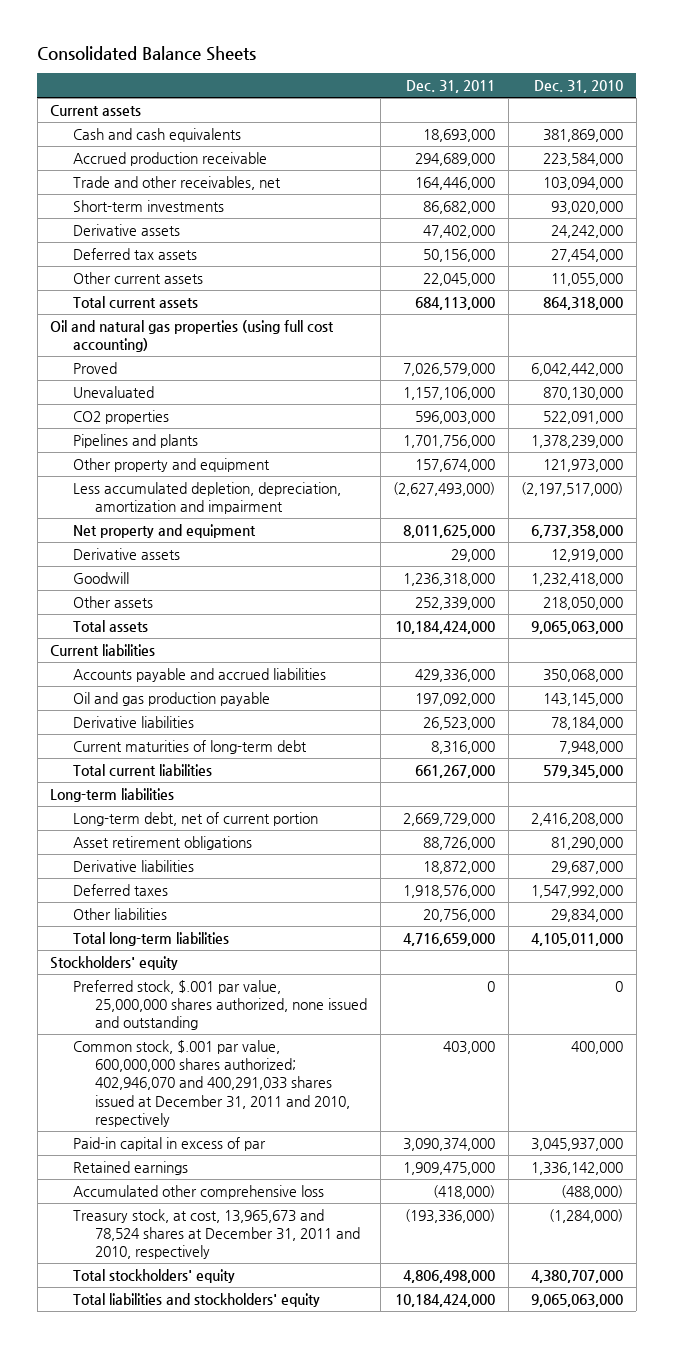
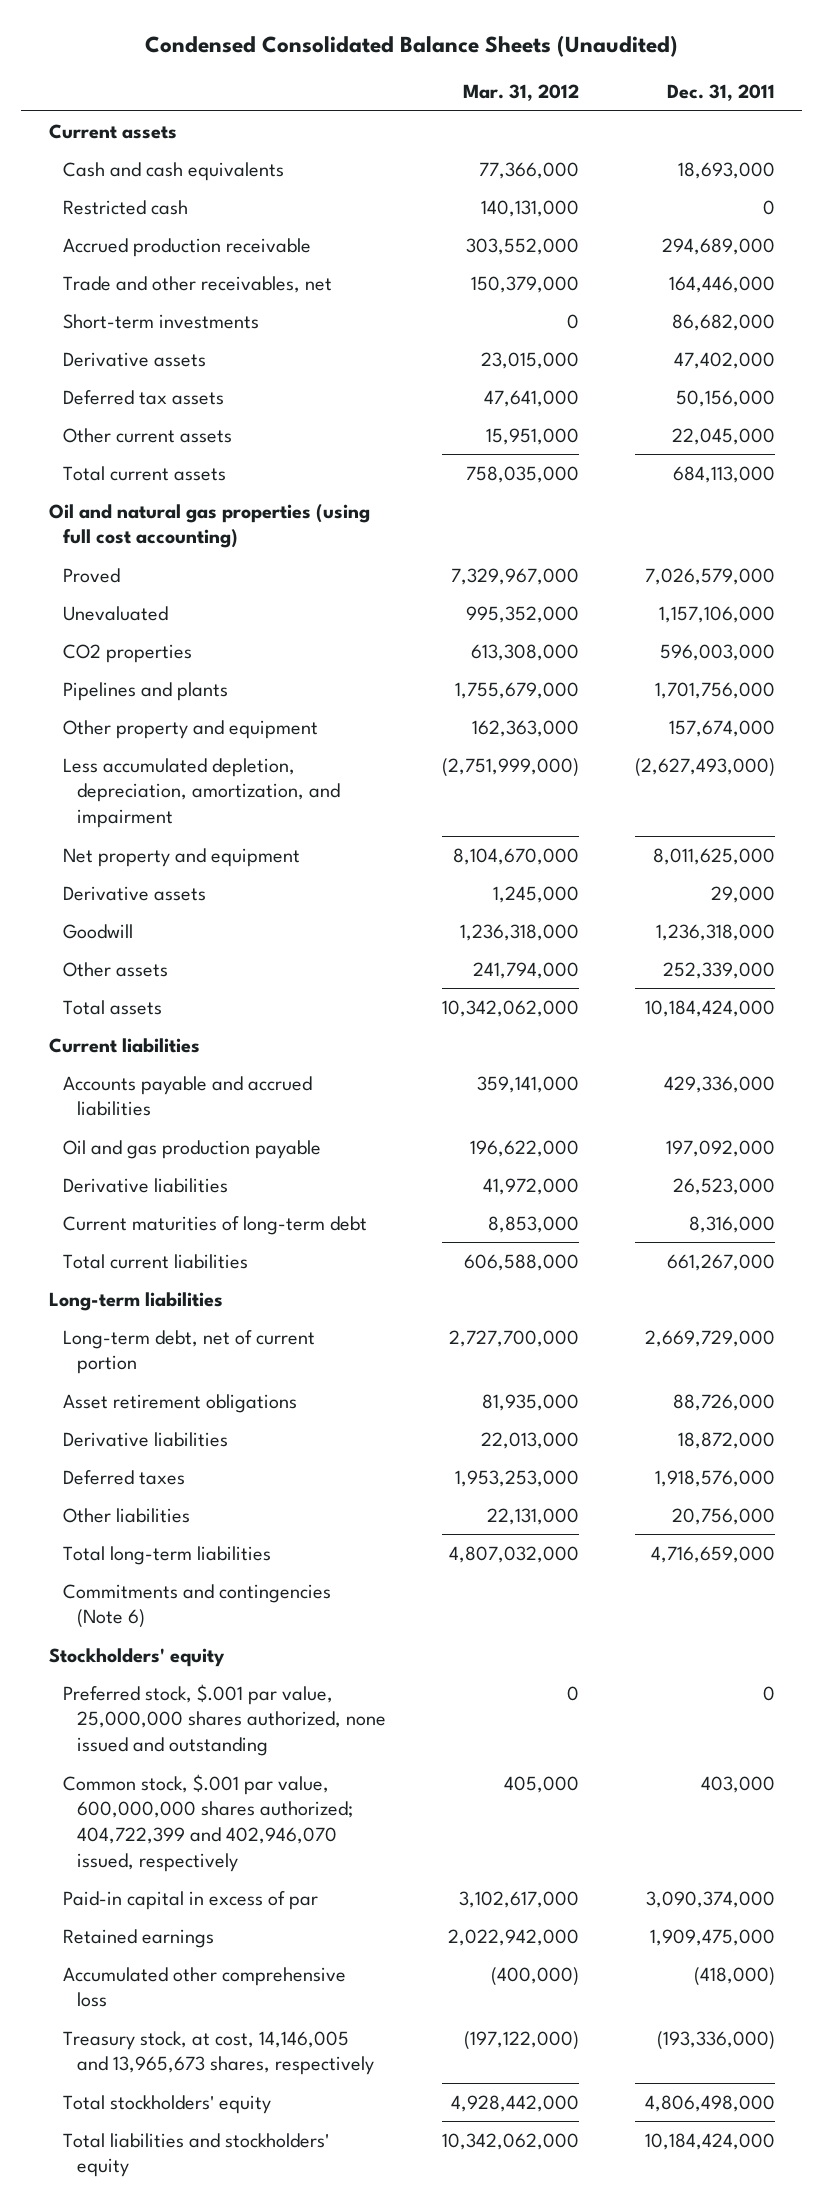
[37,46,257,62] Consolidated Balance Sheets -> [144,35,678,58] Condensed Consolidated Balance Sheets (Unaudited)
[534,80,624,94] Dec. 31, 2010 -> none
none -> [462,83,579,101] Mar. 31, 2012
none -> [63,199,189,215] Restricted cash
[72,481,341,515] Less accumulated depletion, depreciation, amortization and impairment -> [63,757,341,829] Less accumulated depletion, depreciation, amortization, and impairment
none -> [63,1583,332,1629] Commitments and contingencies (Note 6)
[72,1039,350,1128] Common stock, $.001 par value, 600,000,000 shares authorized; 402,946,070 and 400,291,033 shares issued at December 31, 2011 and 2010, respectively -> [63,1773,354,1872] Common stock, $.001 par value, 600,000,000 shares authorized; 404,722,399 and 402,946,070 issued, respectively
[72,1208,360,1260] Treasury stock, at cost, 13,965,673 and 78,524 shares at December 31, 2011 and 2010, respectively -> [63,2030,375,2076] Treasury stock, at cost, 14,146,005 and 13,965,673 shares, respectively

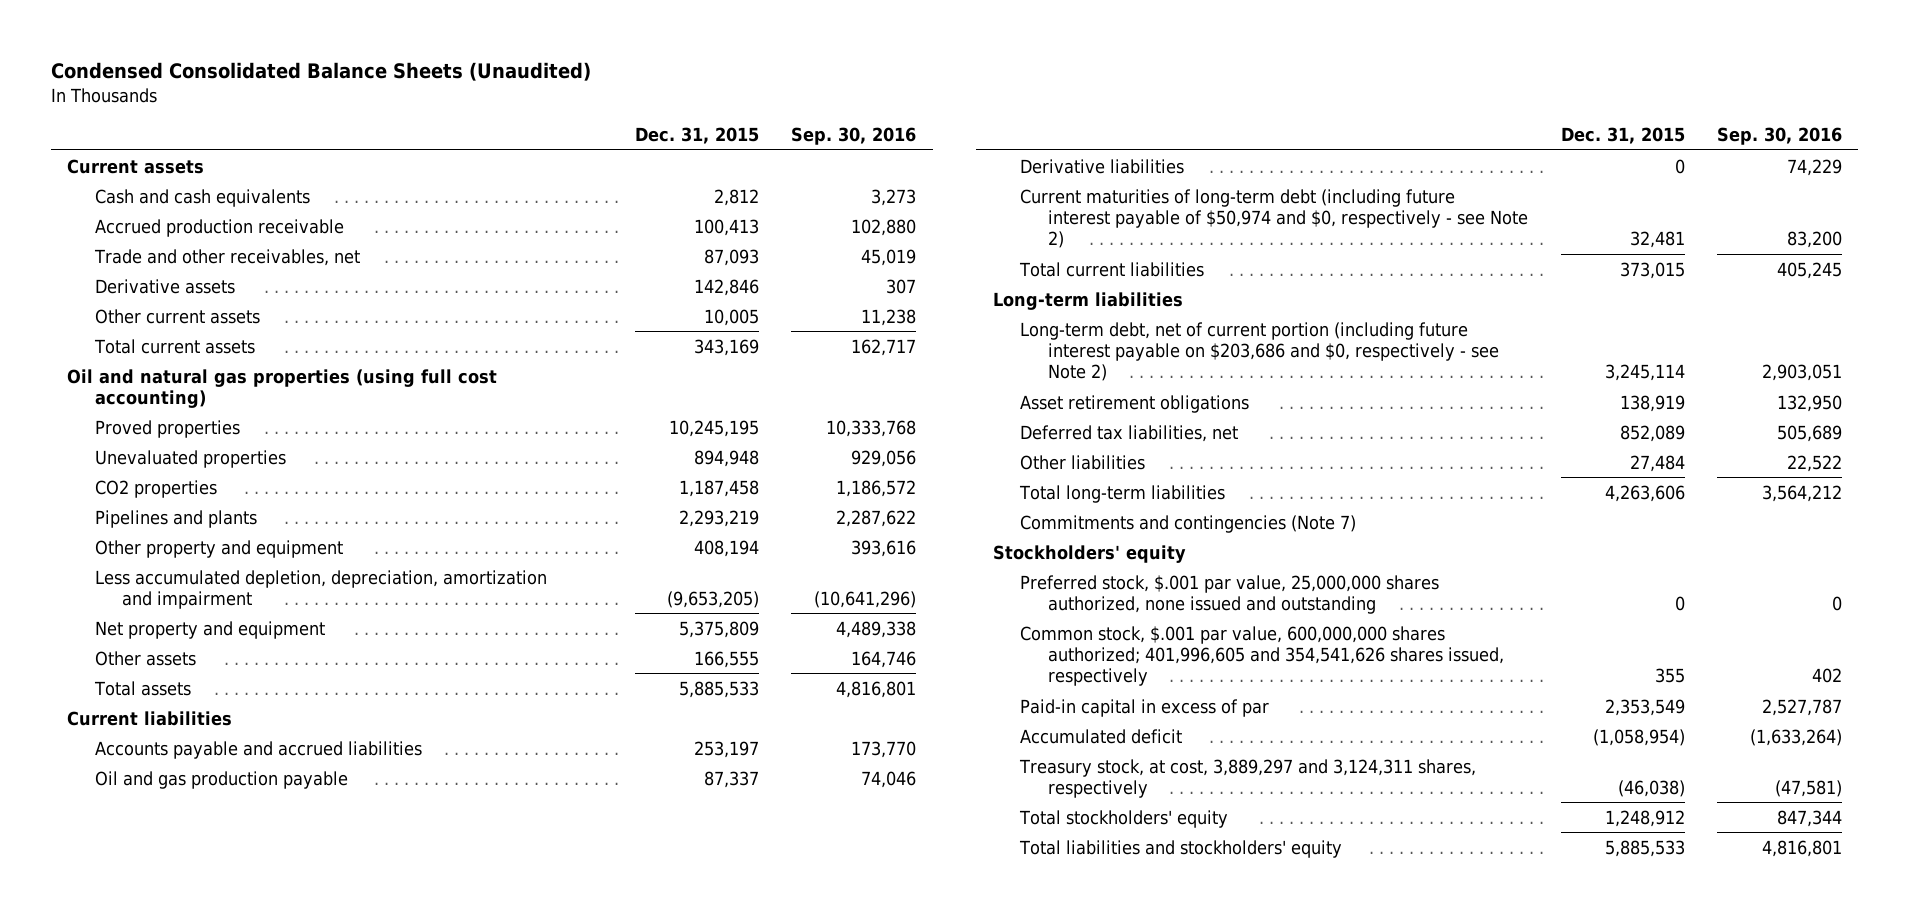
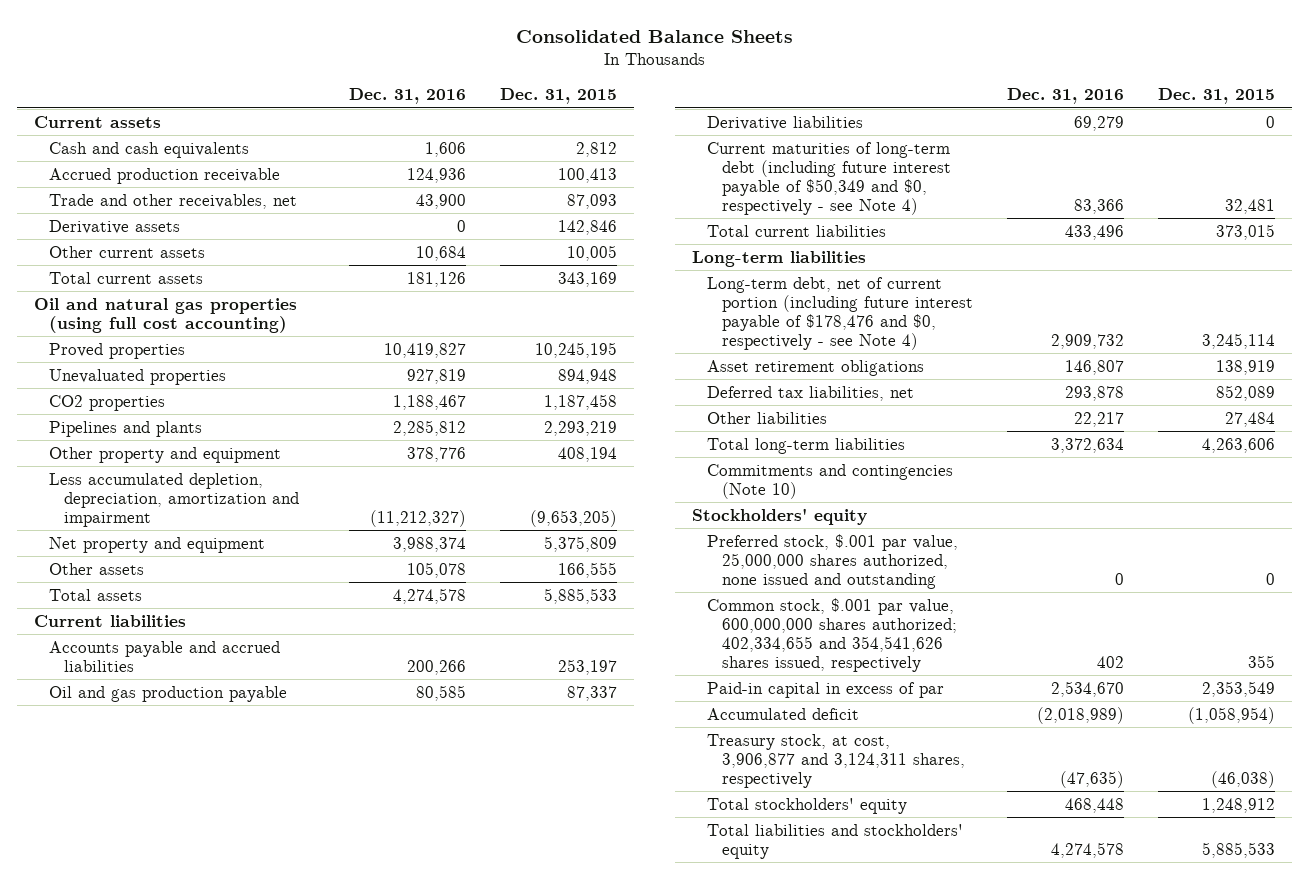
[50,62,591,82] Condensed Consolidated Balance Sheets (Unaudited) -> [515,29,793,43] Consolidated Balance Sheets
[791,126,917,145] Sep. 30, 2016 -> none
none -> [348,88,466,105] Dec. 31, 2016
[1020,188,1529,248] Current maturities of long-term debt (including future interest payable of $50,974 and $0, respectively - see Note 2) -> [707,141,951,216] Current maturities of long-term debt (including future interest payable of $50,349 and $0, respectively - see Note 4)
[1020,321,1500,381] Long-term debt, net of current portion (including future interest payable on $203,686 and $0, respectively - see Note 2) -> [707,276,973,351] Long-term debt, net of current portion (including future interest payable of $178,476 and $0, respectively - see Note 4)
[1020,514,1357,533] Commitments and contingencies (Note 7) -> [707,463,954,499] Commitments and contingencies (Note 10)
[1020,625,1505,686] Common stock, $.001 par value, 600,000,000 shares authorized; 401,996,605 and 354,541,626 shares issued, respectively -> [707,597,957,673] Common stock, $.001 par value, 600,000,000 shares authorized; 402,334,655 and 354,541,626 shares issued, respectively
[1019,758,1477,798] Treasury stock, at cost, 3,889,297 and 3,124,311 shares, respectively -> [707,733,965,788] Treasury stock, at cost, 3,906,877 and 3,124,311 shares, respectively

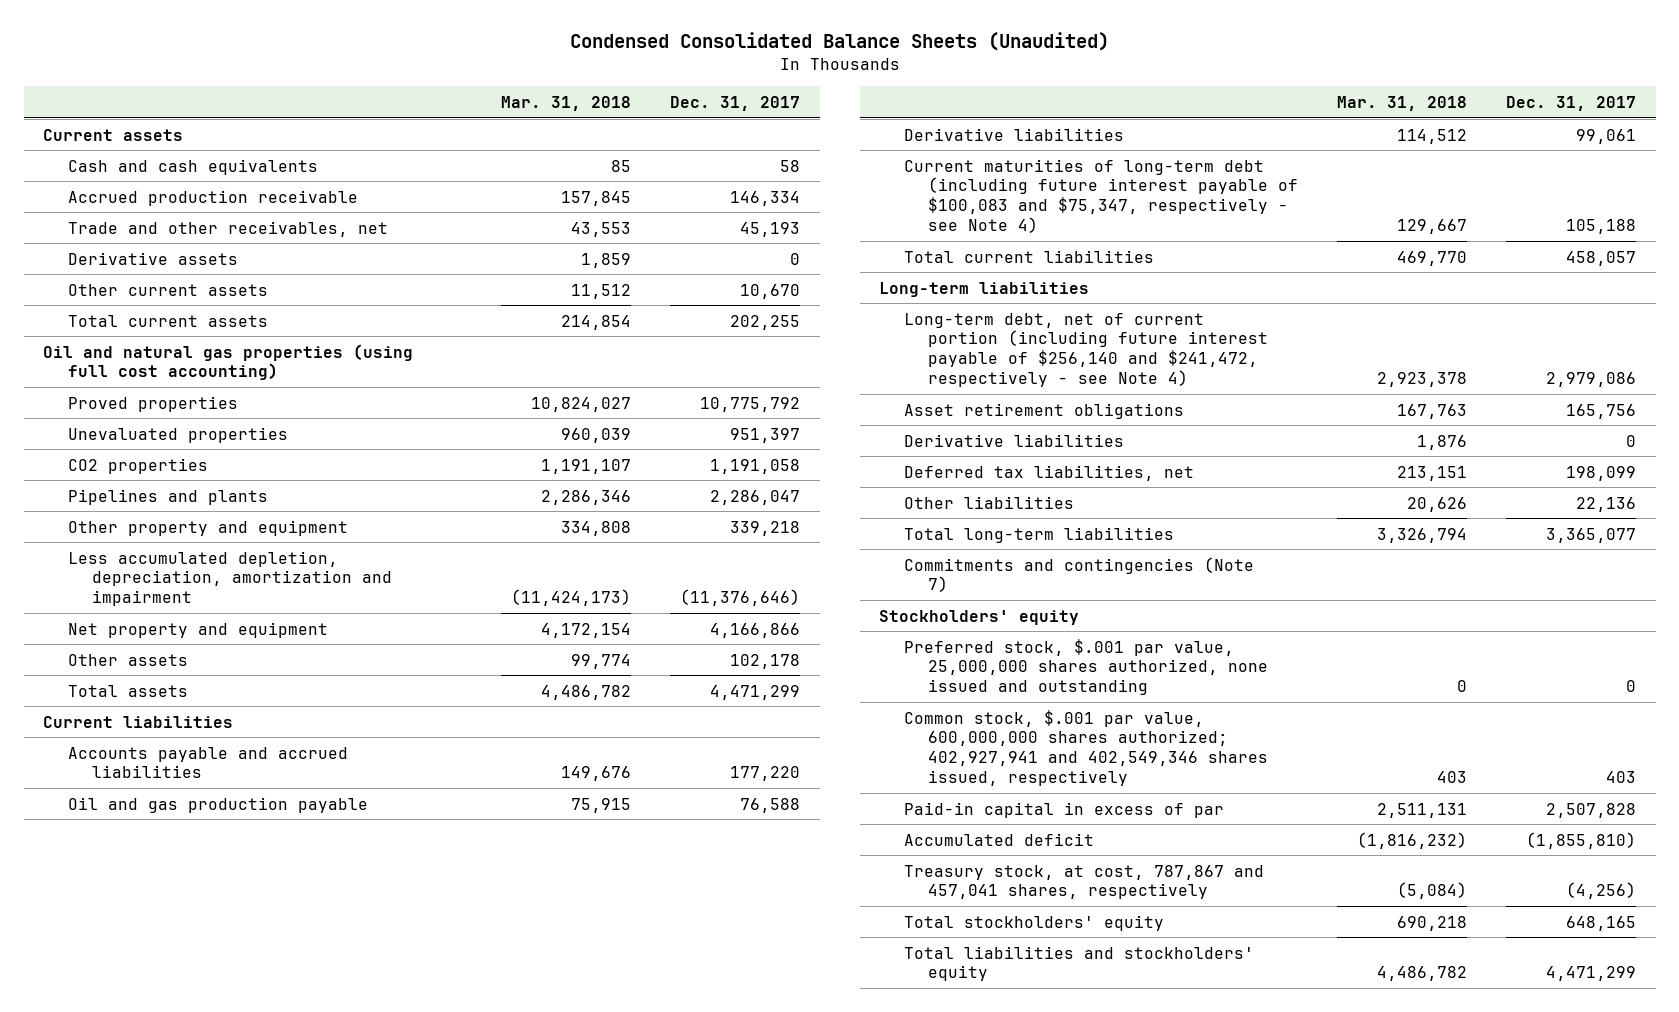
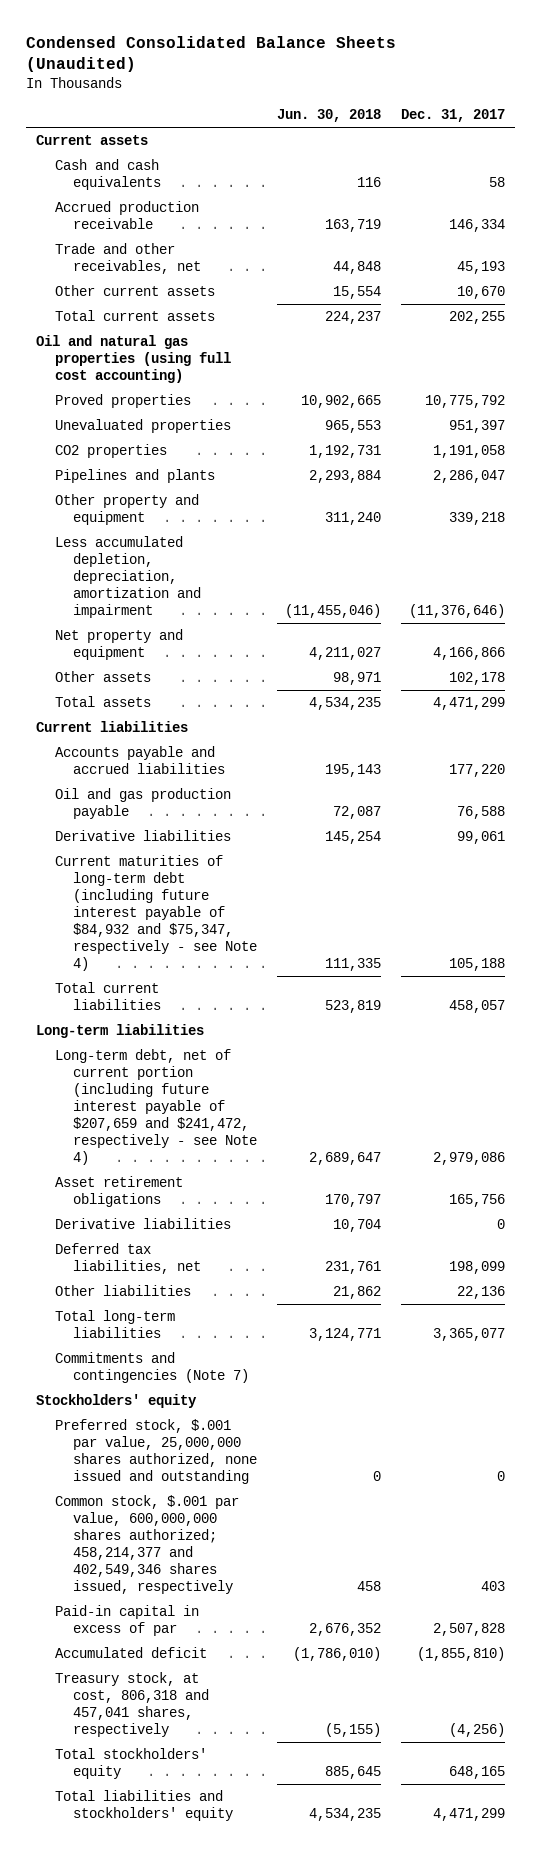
[501,95,632,111] Mar. 31, 2018 -> none
none -> [276,109,381,123] Jun. 30, 2018
[67,251,238,265] Derivative assets -> none
[903,158,1299,234] Current maturities of long-term debt (including future interest payable of $100,083 and $75,347, respectively - see Note 4) -> [54,855,258,971] Current maturities of long-term debt (including future interest payable of $84,932 and $75,347, respectively - see Note 4)
[903,312,1269,388] Long-term debt, net of current portion (including future interest payable of $256,140 and $241,472, respectively - see Note 4) -> [54,1049,258,1165] Long-term debt, net of current portion (including future interest payable of $207,659 and $241,472, respectively - see Note 4)
[903,709,1269,787] Common stock, $.001 par value, 600,000,000 shares authorized; 402,927,941 and 402,549,346 shares issued, respectively -> [54,1495,239,1594] Common stock, $.001 par value, 600,000,000 shares authorized; 458,214,377 and 402,549,346 shares issued, respectively
[903,864,1264,900] Treasury stock, at cost, 787,867 and 457,041 shares, respectively -> [54,1672,210,1738] Treasury stock, at cost, 806,318 and 457,041 shares, respectively

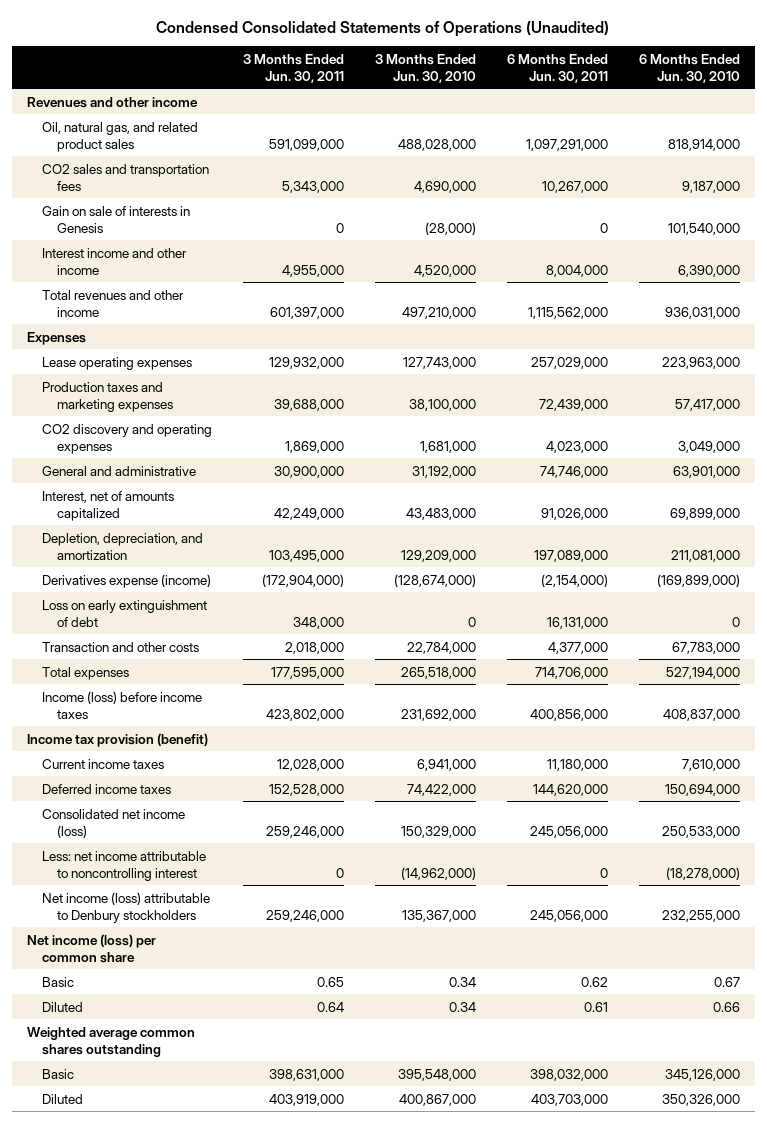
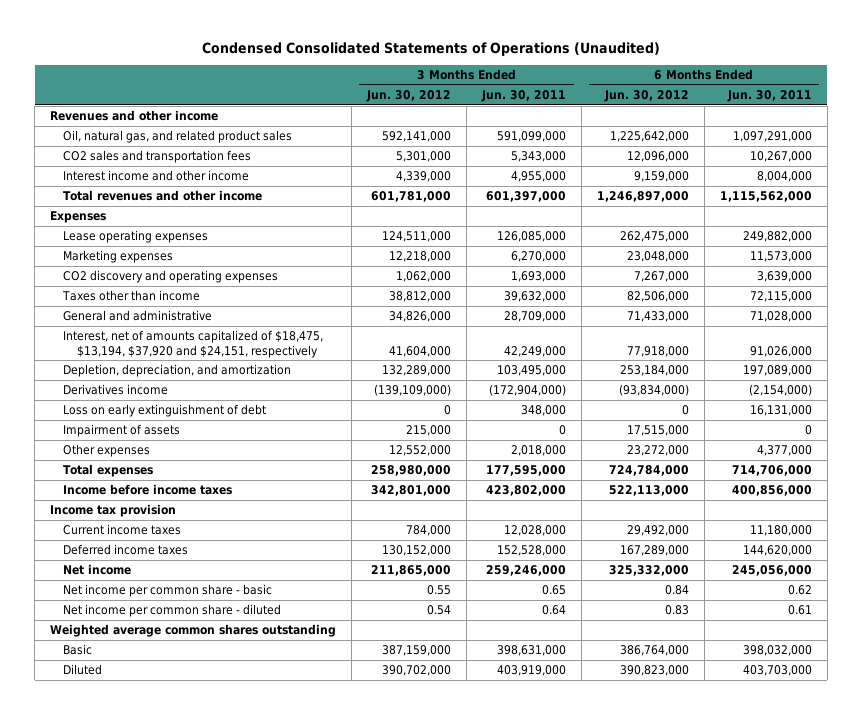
[374,53,476,83] 3 Months Ended Jun. 30, 2010 -> none
[638,53,740,83] 6 Months Ended Jun. 30, 2010 -> none
none -> [366,89,452,102] Jun. 30, 2012
none -> [603,89,689,102] Jun. 30, 2012
[42,205,191,233] Gain on sale of interests in Genesis -> none
[42,381,173,412] Production taxes and marketing expenses -> none
[268,356,344,369] 129,932,000 -> [497,231,567,243] 126,085,000
[530,356,608,369] 257,029,000 -> [742,231,812,243] 249,882,000
none -> [63,250,174,264] Marketing expenses
[284,440,344,453] 1,869,000 -> [511,271,567,283] 1,693,000
[545,440,608,453] 4,023,000 -> [756,271,812,283] 3,639,000
none -> [62,290,201,302] Taxes other than income
[273,465,344,478] 30,900,000 -> [504,311,567,323] 28,709,000
[539,465,608,478] 74,746,000 -> [749,311,812,323] 71,028,000
[42,490,175,521] Interest, net of amounts capitalized -> [63,330,324,358] Interest, net of amounts capitalized of $18,475, $13,194, $37,920 and $24,151, respectively
[42,573,212,588] Derivatives expense (income) -> [63,384,169,396] Derivatives income
none -> [63,424,181,438] Impairment of assets
[42,641,200,652] Transaction and other costs -> [63,444,151,458] Other expenses
[42,690,203,719] Income (loss) before income taxes -> [63,484,233,496] Income before income taxes
[27,732,209,747] Income tax provision (benefit) -> [50,504,177,518] Income tax provision
[42,808,186,838] Consolidated net income (loss) -> none
[42,850,207,881] Less: net income attributable to noncontrolling interest -> none
[27,933,157,963] Net income (loss) per common share -> none
[42,891,211,923] Net income (loss) attributable to Denbury stockholders -> [63,564,132,576] Net income
[42,976,75,987] Basic -> [63,584,273,598] Net income per common share - basic
[42,1001,84,1012] Diluted -> [63,604,282,618] Net income per common share - diluted

